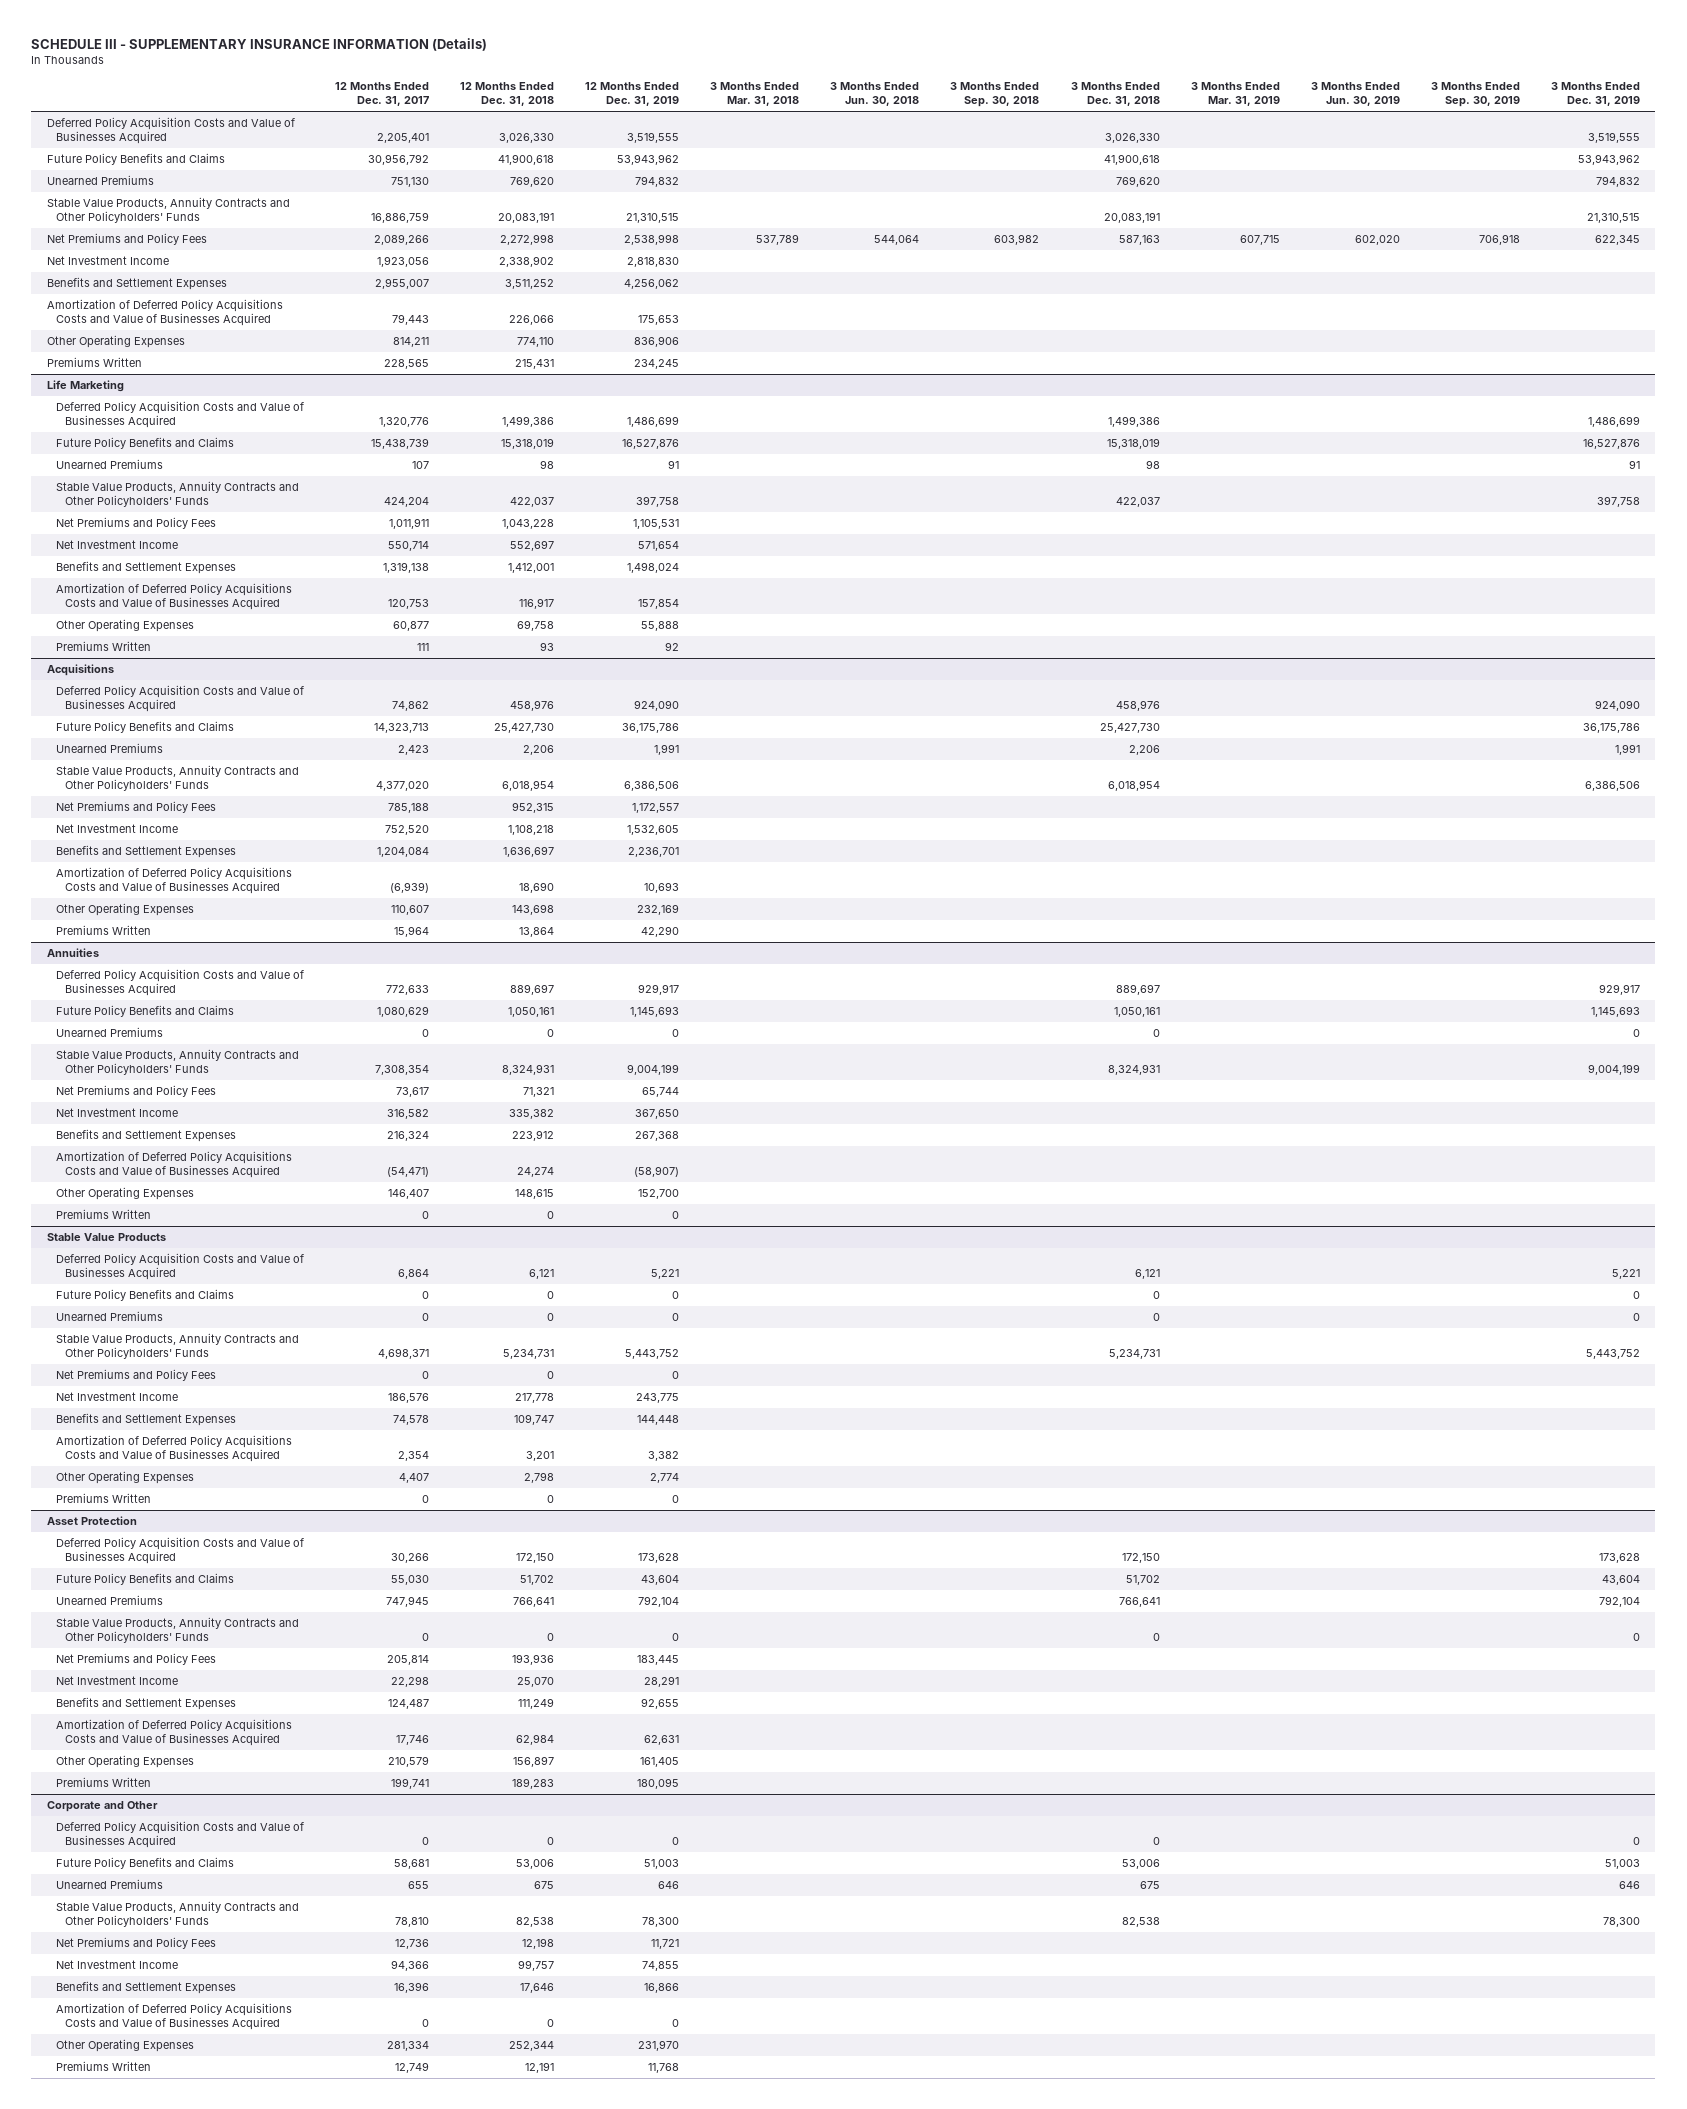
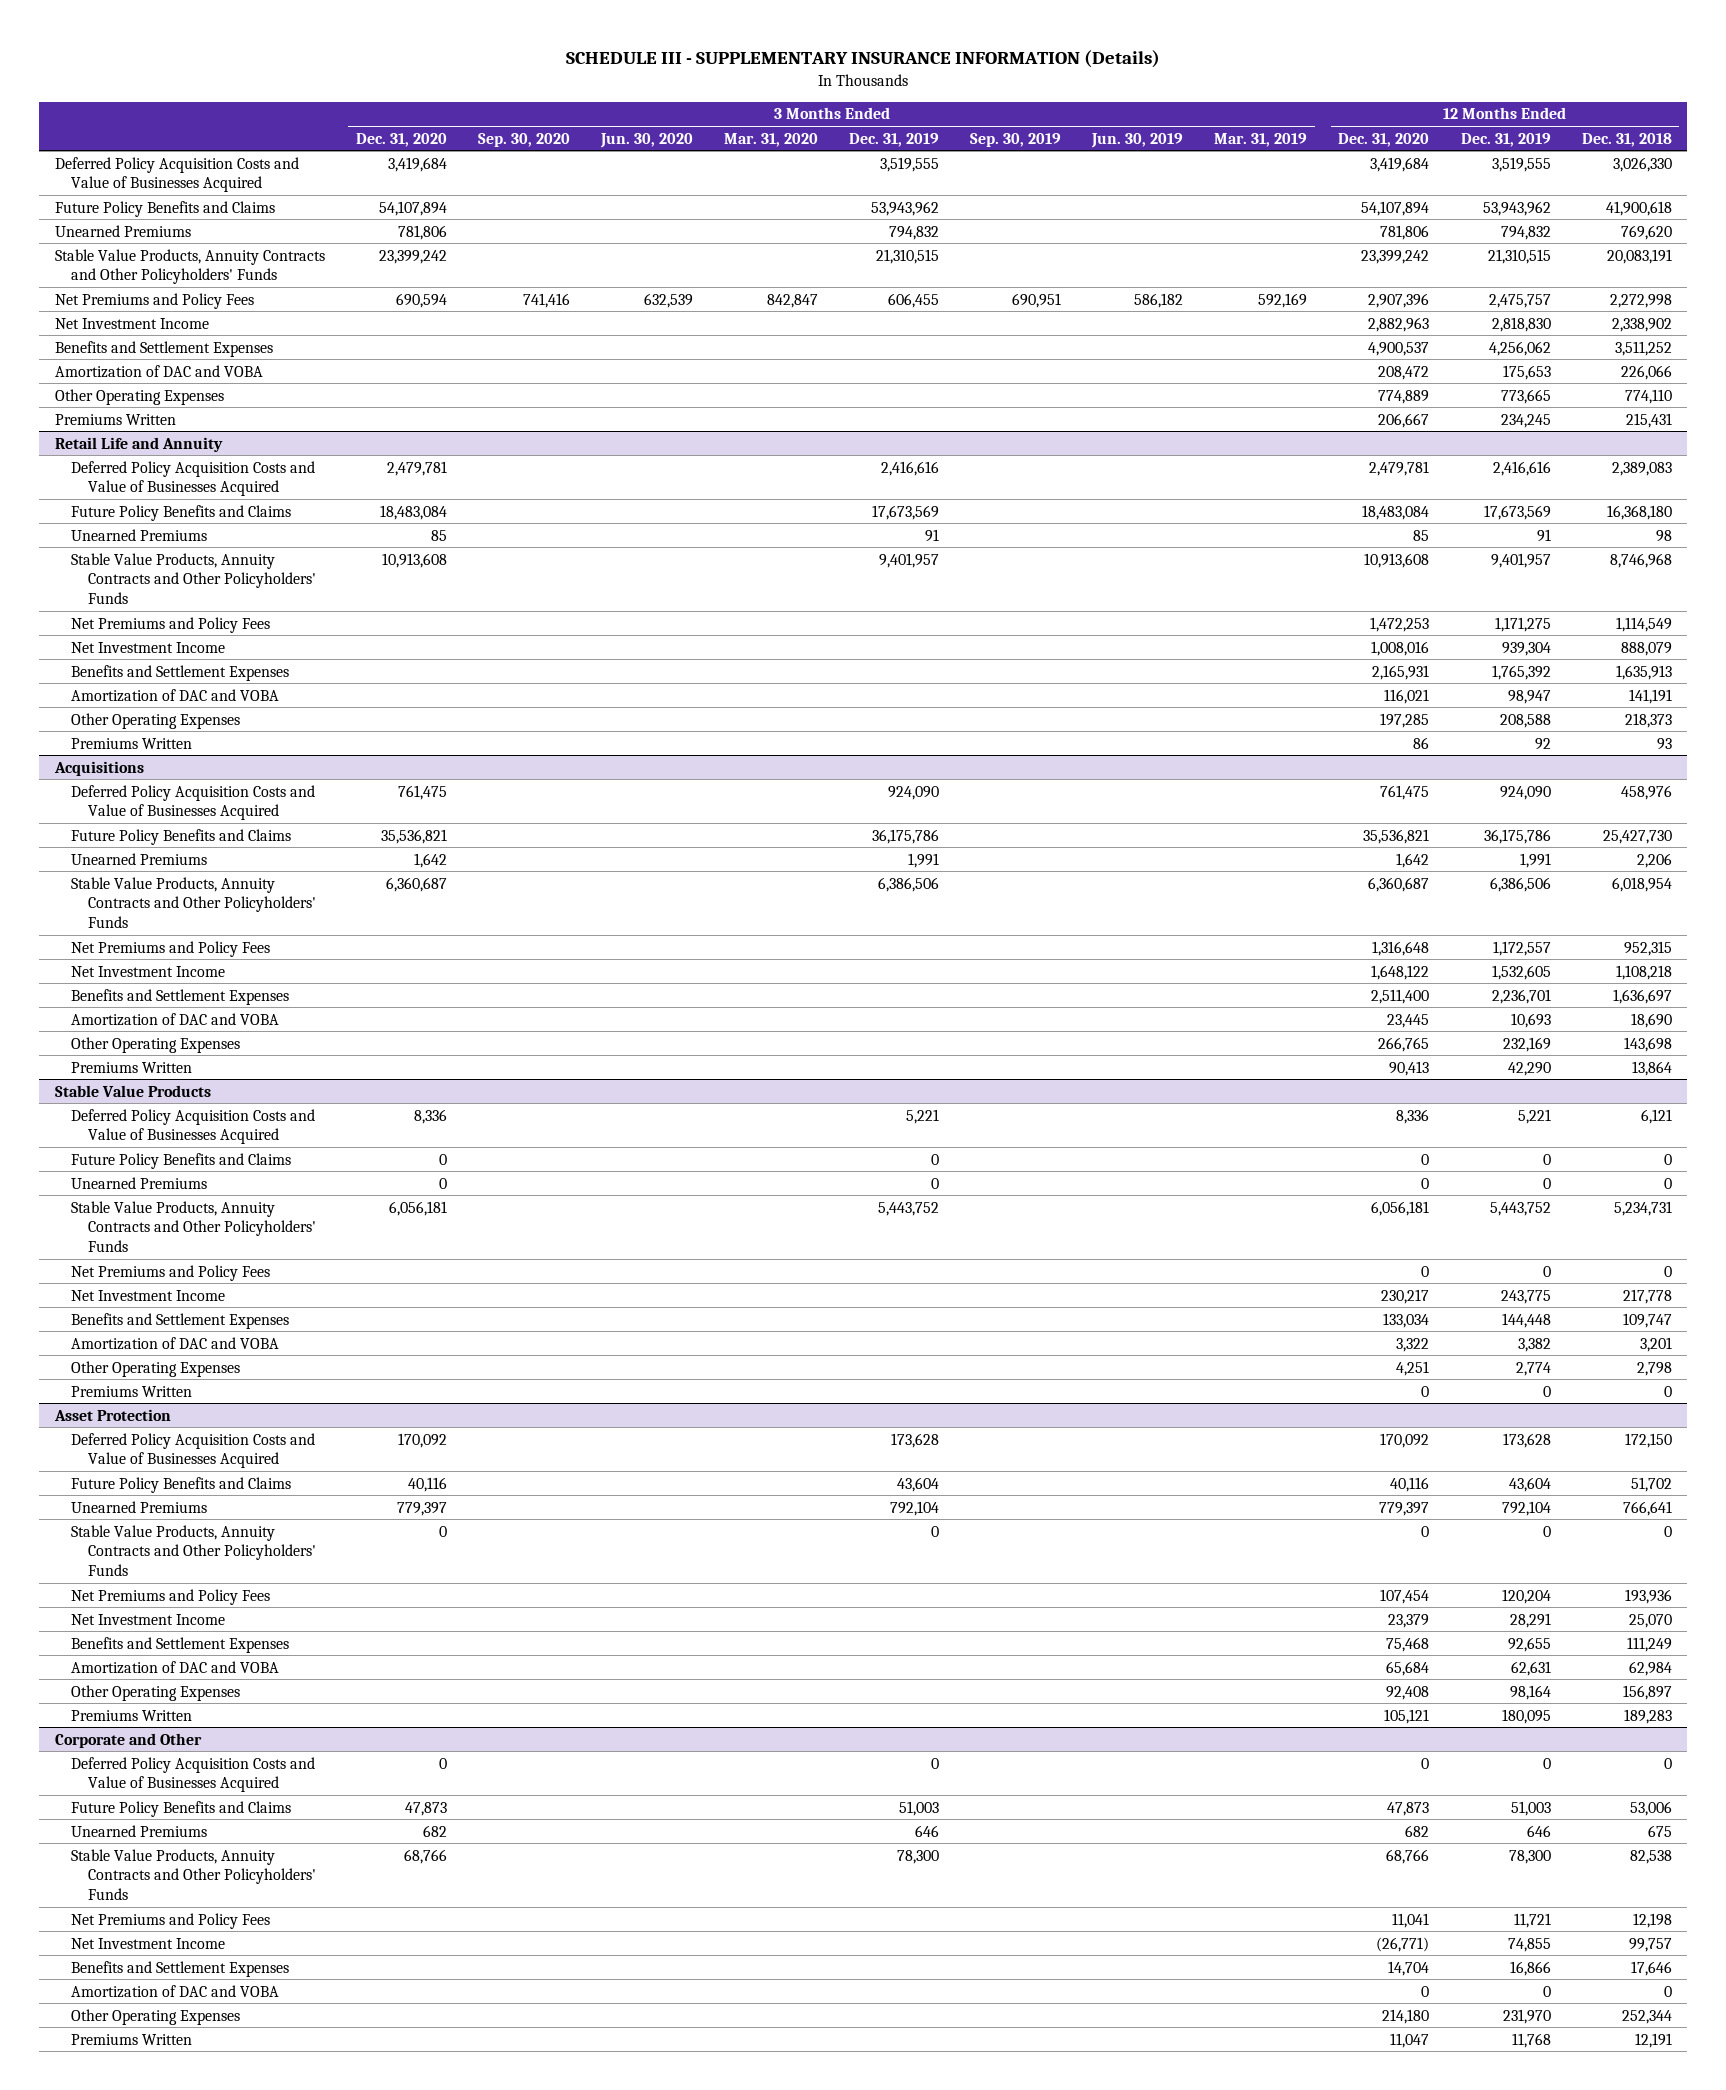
[335,82,430,107] 12 Months Ended Dec. 31, 2017 -> none
[710,82,800,107] 3 Months Ended Mar. 31, 2018 -> none
[830,82,920,107] 3 Months Ended Jun. 30, 2018 -> none
[950,82,1040,108] 3 Months Ended Sep. 30, 2018 -> none
[1070,82,1160,107] 3 Months Ended Dec. 31, 2018 -> none
none -> [355,132,447,147] Dec. 31, 2020
none -> [477,132,570,147] Sep. 30, 2020
none -> [599,132,693,148] Jun. 30, 2020
none -> [723,132,818,147] Mar. 31, 2020
none -> [1338,132,1430,147] Dec. 31, 2020
[624,234,680,246] 2,538,998 -> [1488,293,1551,308] 2,475,757
[1239,235,1280,246] 607,715 -> [1258,292,1308,308] 592,169
[1354,235,1400,246] 602,020 -> [1134,292,1184,308] 586,182
[1478,234,1520,246] 706,918 -> [1012,292,1062,308] 690,951
[1594,235,1640,246] 622,345 -> [888,292,940,308] 606,455
[47,299,284,326] Amortization of Deferred Policy Acquisitions Costs and Value of Businesses Acquired -> [54,364,263,378] Amortization of DAC and VOBA
[634,336,680,348] 836,906 -> [1500,388,1551,404] 773,665
[47,380,125,393] Life Marketing -> none
none -> [54,436,223,452] Retail Life and Annuity
[502,415,555,427] 1,499,386 -> [1611,461,1672,476] 2,389,083
[627,415,680,427] 1,486,699 -> [1492,460,1551,476] 2,416,616
[1587,415,1640,427] 1,486,699 -> [881,460,940,476] 2,416,616
[501,438,555,450] 15,318,019 -> [1606,504,1672,520] 16,368,180
[622,439,680,450] 16,527,876 -> [1483,504,1551,520] 17,673,569
[1582,439,1640,450] 16,527,876 -> [872,504,940,520] 17,673,569
[510,496,555,507] 422,037 -> [1609,552,1672,568] 8,746,968
[636,495,680,507] 397,758 -> [1490,552,1551,568] 9,401,957
[1596,495,1640,507] 397,758 -> [879,552,940,568] 9,401,957
[502,519,555,530] 1,043,228 -> [1615,616,1672,632] 1,114,549
[633,519,680,530] 1,105,531 -> [1494,616,1551,632] 1,171,275
[510,540,555,552] 552,697 -> [1620,641,1672,656] 888,079
[638,541,680,552] 571,654 -> [1501,641,1551,656] 939,304
[508,563,555,574] 1,412,001 -> [1615,664,1672,680] 1,635,913
[627,562,680,574] 1,498,024 -> [1491,664,1551,680] 1,765,392
[56,583,293,610] Amortization of Deferred Policy Acquisitions Costs and Value of Businesses Acquired -> [71,688,280,702] Amortization of DAC and VOBA
[519,597,555,609] 116,917 -> [1628,688,1672,704] 141,191
[638,598,680,609] 157,854 -> [1507,689,1551,704] 98,947
[517,620,555,632] 69,758 -> [1624,712,1672,728] 218,373
[641,621,680,632] 55,888 -> [1499,713,1551,728] 208,588
[56,867,293,894] Amortization of Deferred Policy Acquisitions Costs and Value of Businesses Acquired -> [71,1012,280,1026] Amortization of DAC and VOBA
[47,948,100,958] Annuities -> none
[56,969,305,996] Deferred Policy Acquisition Costs and Value of Businesses Acquired -> none
[56,1005,235,1018] Future Policy Benefits and Claims -> none
[56,1027,164,1038] Unearned Premiums -> none
[56,1049,300,1075] Stable Value Products, Annuity Contracts and Other Policyholders' Funds -> none
[56,1085,217,1098] Net Premiums and Policy Fees -> none
[56,1108,179,1118] Net Investment Income -> none
[56,1129,237,1143] Benefits and Settlement Expenses -> none
[56,1151,293,1178] Amortization of Deferred Policy Acquisitions Costs and Value of Businesses Acquired -> none
[56,1187,195,1201] Other Operating Expenses -> none
[56,1209,152,1220] Premiums Written -> none
[56,1435,293,1462] Amortization of Deferred Policy Acquisitions Costs and Value of Businesses Acquired -> [71,1336,280,1350] Amortization of DAC and VOBA
[637,1655,680,1666] 183,445 -> [1501,1588,1551,1604] 120,204
[56,1719,293,1746] Amortization of Deferred Policy Acquisitions Costs and Value of Businesses Acquired -> [71,1660,280,1674] Amortization of DAC and VOBA
[640,1757,680,1768] 161,405 -> [1509,1684,1551,1700] 98,164
[56,2003,293,2030] Amortization of Deferred Policy Acquisitions Costs and Value of Businesses Acquired -> [71,1984,280,1998] Amortization of DAC and VOBA

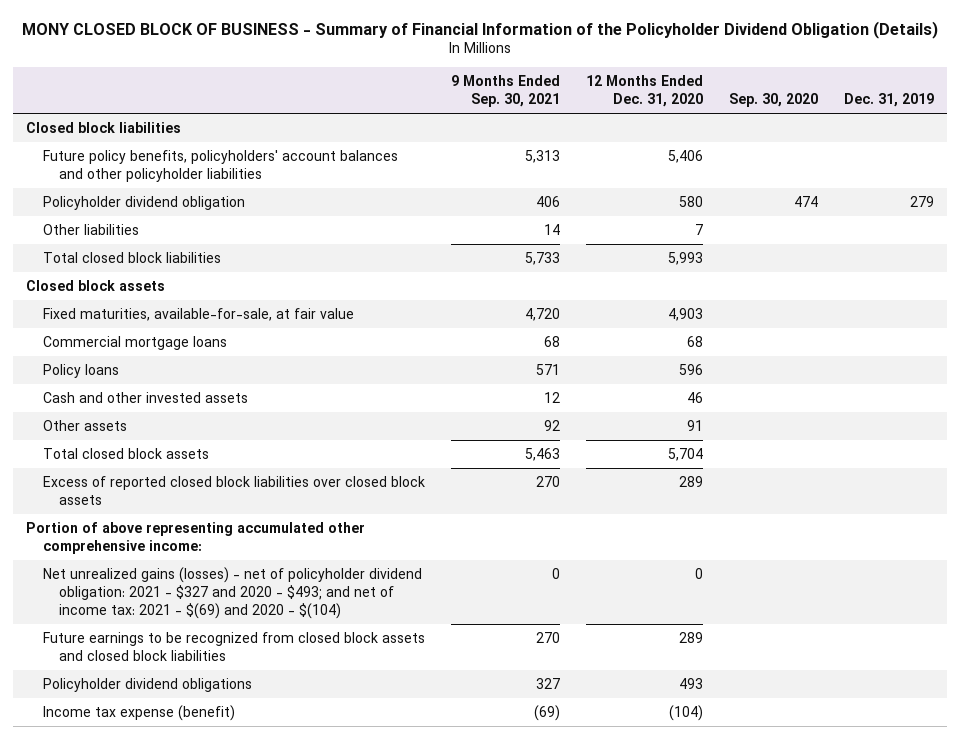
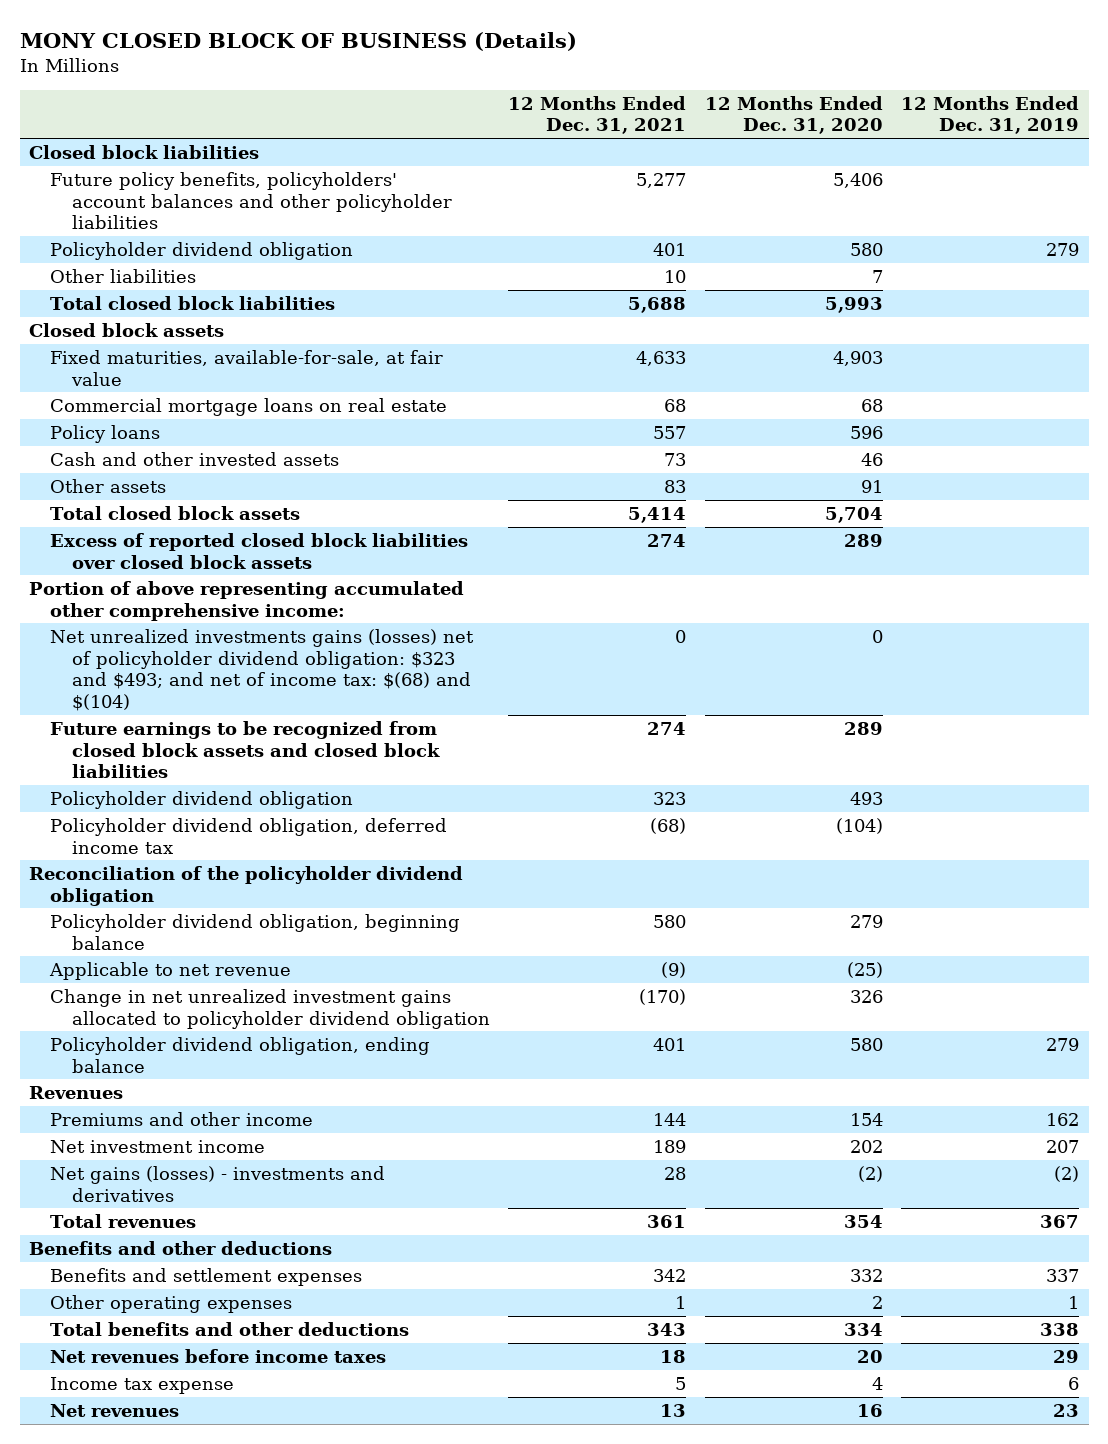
[22,20,939,39] MONY CLOSED BLOCK OF BUSINESS - Summary of Financial Information of the Policyholder Dividend Obligation (Details) -> [19,31,577,51] MONY CLOSED BLOCK OF BUSINESS (Details)
[450,75,560,108] 9 Months Ended Sep. 30, 2021 -> none
[728,93,818,108] Sep. 30, 2020 -> none
[843,93,934,108] Dec. 31, 2019 -> none
none -> [508,95,687,135] 12 Months Ended Dec. 31, 2021
none -> [901,95,1080,135] 12 Months Ended Dec. 31, 2019
[42,335,227,350] Commercial mortgage loans -> [50,397,448,416] Commercial mortgage loans on real estate
[42,566,422,619] Net unrealized gains (losses) - net of policyholder dividend obligation: 2021 - $327 and 2020 - $493; and net of income tax: 2021 - $(69) and 2020 - $(104) -> [50,628,475,711] Net unrealized investments gains (losses) net of policyholder dividend obligation: $323 and $493; and net of income tax: $(68) and $(104)
[42,677,252,692] Policyholder dividend obligations -> [50,790,354,809] Policyholder dividend obligation
[42,704,235,721] Income tax expense (benefit) -> [50,817,448,854] Policyholder dividend obligation, deferred income tax
none -> [29,865,464,906] Reconciliation of the policyholder dividend obligation
none -> [50,913,461,950] Policyholder dividend obligation, beginning balance
none -> [49,961,292,980] Applicable to net revenue
none -> [50,988,490,1029] Change in net unrealized investment gains allocated to policyholder dividend obligation
none -> [50,1036,431,1073] Policyholder dividend obligation, ending balance
none -> [29,1085,124,1099] Revenues
none -> [50,1111,314,1126] Premiums and other income
none -> [50,1139,266,1153] Net investment income
none -> [50,1165,386,1202] Net gains (losses) - investments and derivatives
none -> [50,1213,197,1228] Total revenues
none -> [29,1240,333,1255] Benefits and other deductions
none -> [50,1267,363,1286] Benefits and settlement expenses
none -> [50,1294,293,1313] Other operating expenses
none -> [50,1321,410,1336] Total benefits and other deductions
none -> [50,1348,387,1363] Net revenues before income taxes
none -> [50,1376,235,1394] Income tax expense
none -> [50,1403,180,1417] Net revenues

